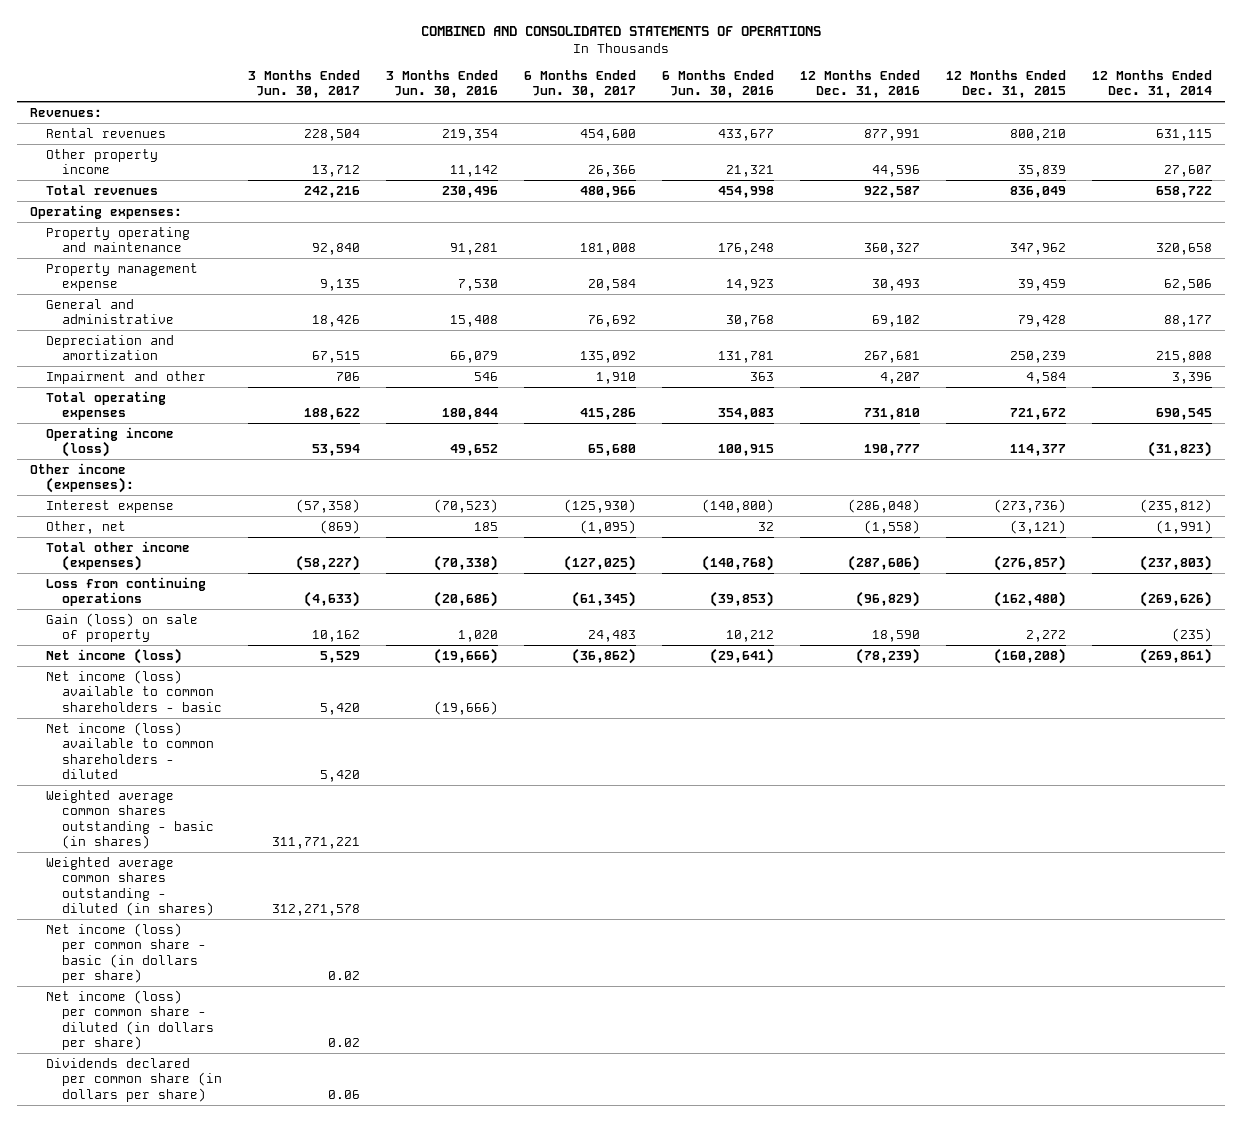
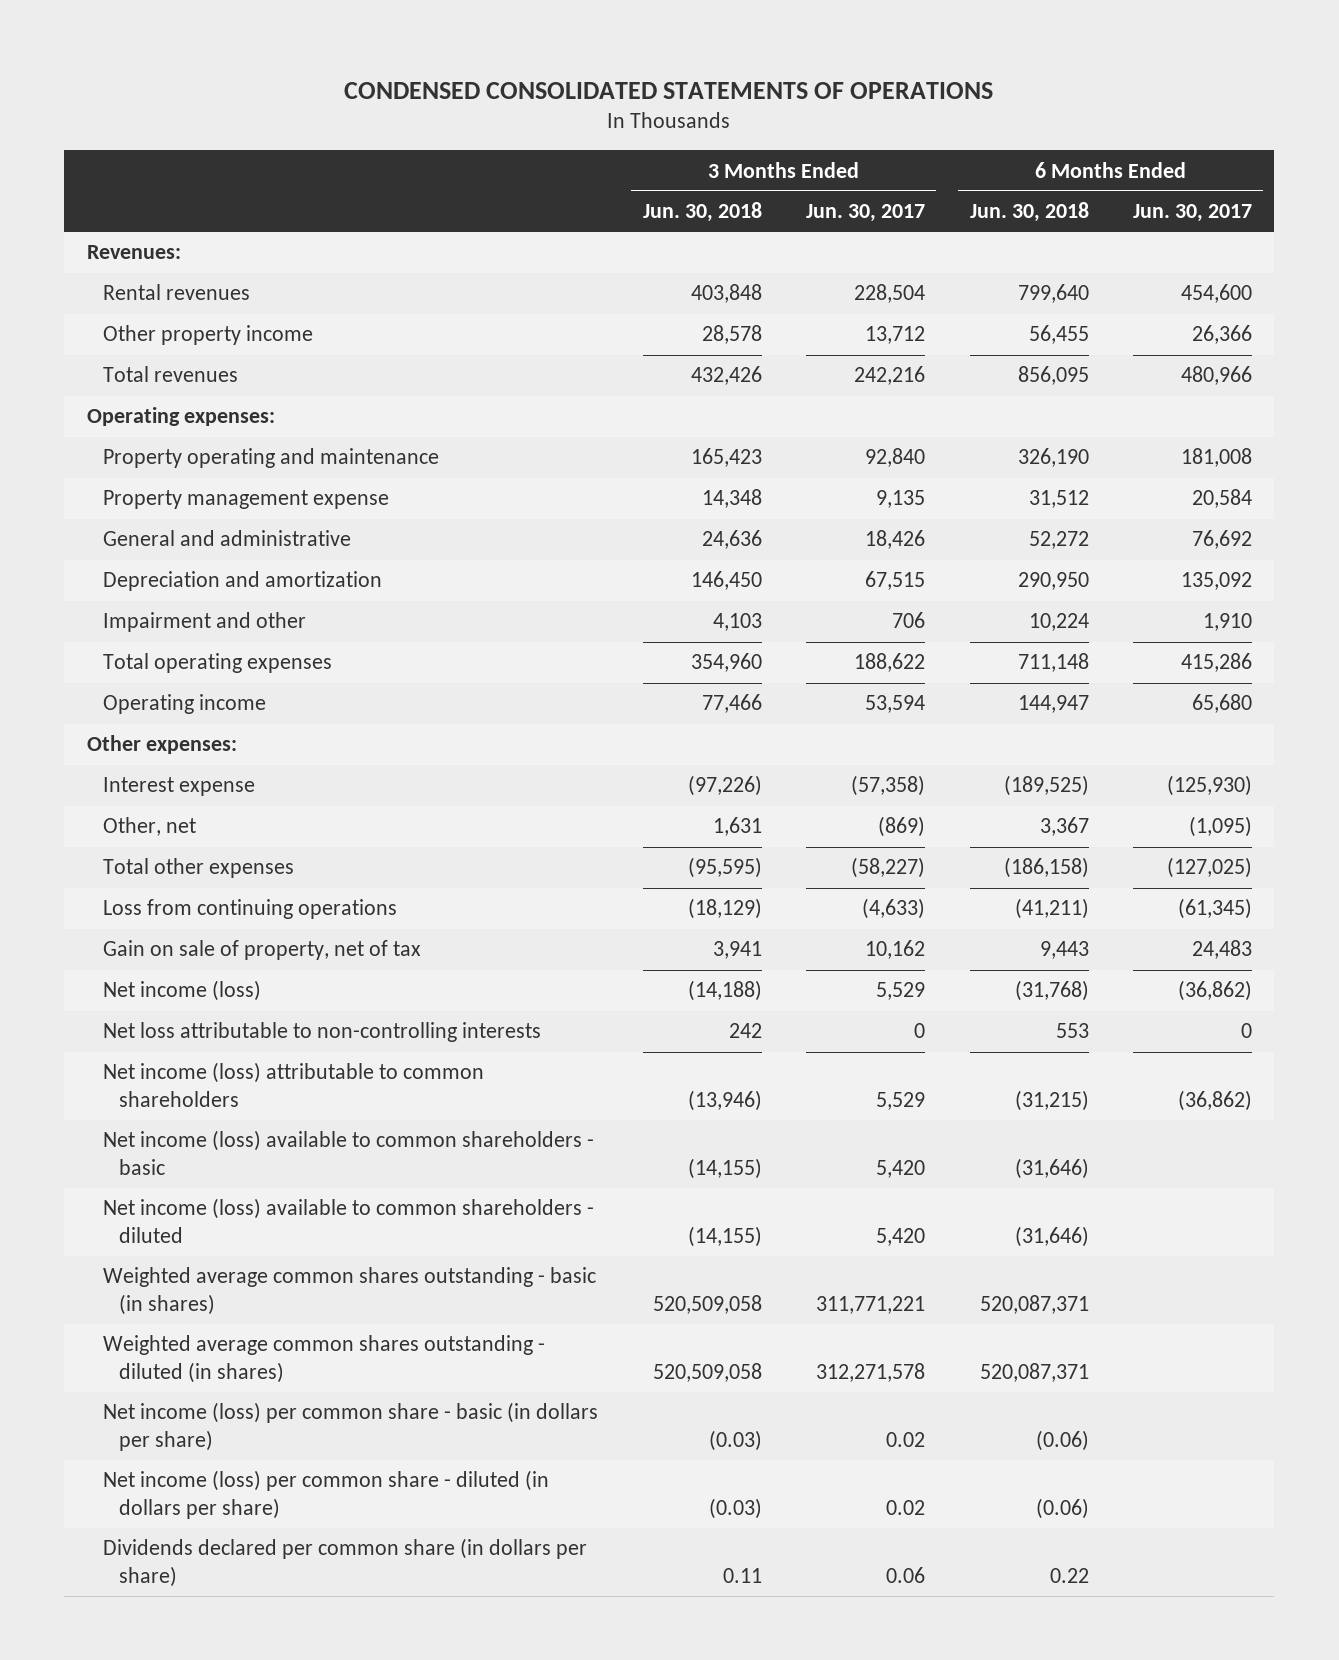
[420,26,821,37] COMBINED AND CONSOLIDATED STATEMENTS OF OPERATIONS -> [344,81,994,99] CONDENSED CONSOLIDATED STATEMENTS OF OPERATIONS
[385,69,498,99] 3 Months Ended Jun. 30, 2016 -> none
[661,69,774,99] 6 Months Ended Jun. 30, 2016 -> none
[799,69,920,99] 12 Months Ended Dec. 31, 2016 -> none
[945,69,1066,99] 12 Months Ended Dec. 31, 2015 -> none
[1091,69,1212,99] 12 Months Ended Dec. 31, 2014 -> none
none -> [642,202,762,223] Jun. 30, 2018
none -> [969,202,1089,223] Jun. 30, 2018
[45,426,174,458] Operating income (loss) -> [102,694,266,715] Operating income
[30,462,134,494] Other income (expenses): -> [86,735,237,755] Other expenses:
[45,540,190,572] Total other income (expenses) -> [102,858,294,879] Total other expenses
[45,612,198,643] Gain (loss) on sale of property -> [102,940,421,961] Gain on sale of property, net of tax
none -> [102,1022,541,1043] Net loss attributable to non-controlling interests
none -> [102,1062,484,1108] Net income (loss) attributable to common shareholders

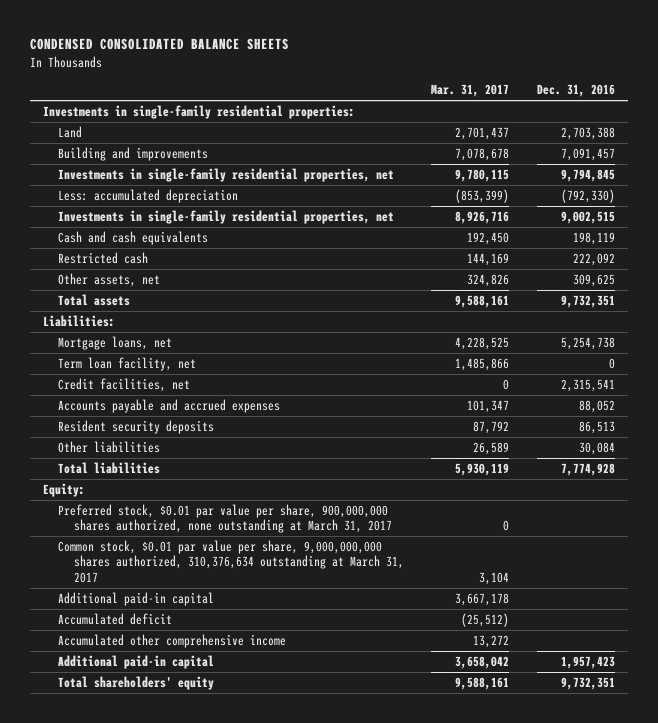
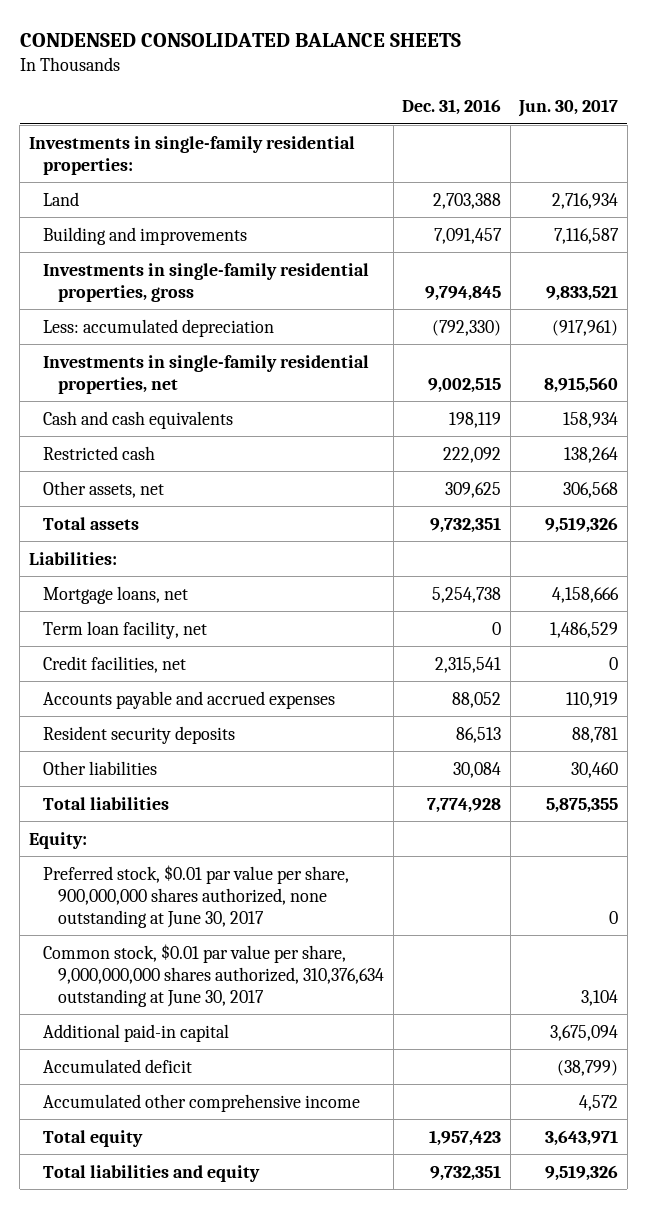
[431,84,510,98] Mar. 31, 2017 -> none
none -> [518,99,619,118] Jun. 30, 2017
[58,167,395,182] Investments in single-family residential properties, net -> [43,262,370,302] Investments in single-family residential properties, gross
[58,503,392,534] Preferred stock, $0.01 par value per share, 900,000,000 shares authorized, none outstanding at March 31, 2017 -> [43,864,350,928] Preferred stock, $0.01 par value per share, 900,000,000 shares authorized, none outstanding at June 30, 2017
[58,539,404,583] Common stock, $0.01 par value per share, 9,000,000,000 shares authorized, 310,376,634 outstanding at March 31, 2017 -> [43,943,385,1007] Common stock, $0.01 par value per share, 9,000,000,000 shares authorized, 310,376,634 outstanding at June 30, 2017
[58,654,215,669] Additional paid-in capital -> [43,1129,144,1147] Total equity
[58,675,215,690] Total shareholders' equity -> [43,1164,261,1182] Total liabilities and equity

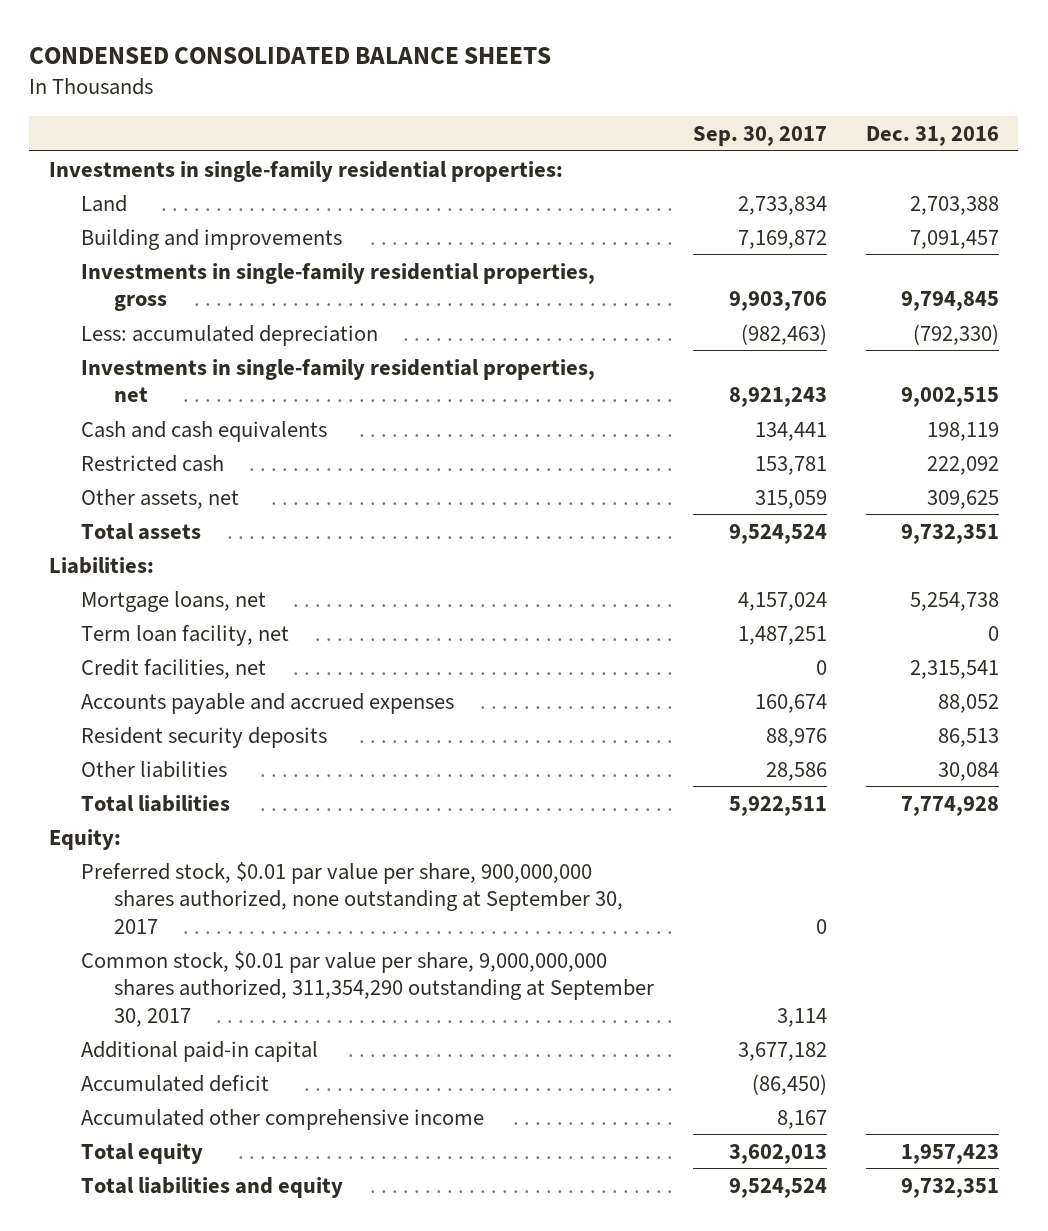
[518,99,619,118] Jun. 30, 2017 -> none
none -> [692,125,827,146] Sep. 30, 2017
[43,864,350,928] Preferred stock, $0.01 par value per share, 900,000,000 shares authorized, none outstanding at June 30, 2017 -> [81,861,623,934] Preferred stock, $0.01 par value per share, 900,000,000 shares authorized, none outstanding at September 30, 2017
[43,943,385,1007] Common stock, $0.01 par value per share, 9,000,000,000 shares authorized, 310,376,634 outstanding at June 30, 2017 -> [81,950,654,1027] Common stock, $0.01 par value per share, 9,000,000,000 shares authorized, 311,354,290 outstanding at September 30, 2017

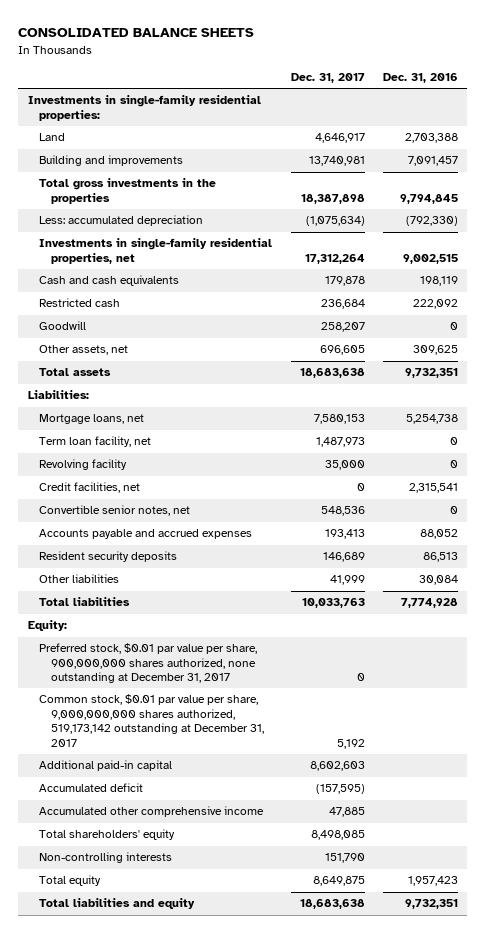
[29,46,552,64] CONDENSED CONSOLIDATED BALANCE SHEETS -> [18,28,255,38] CONSOLIDATED BALANCE SHEETS
[692,125,827,146] Sep. 30, 2017 -> none
none -> [290,73,365,84] Dec. 31, 2017
[81,262,596,312] Investments in single-family residential properties, gross -> [39,178,217,204] Total gross investments in the properties
none -> [39,321,87,331] Goodwill
none -> [39,459,128,471] Revolving facility
none -> [39,505,191,517] Convertible senior notes, net
[81,861,623,934] Preferred stock, $0.01 par value per share, 900,000,000 shares authorized, none outstanding at September 30, 2017 -> [39,643,258,684] Preferred stock, $0.01 par value per share, 900,000,000 shares authorized, none outstanding at December 31, 2017
[81,950,654,1027] Common stock, $0.01 par value per share, 9,000,000,000 shares authorized, 311,354,290 outstanding at September 30, 2017 -> [39,694,264,747] Common stock, $0.01 par value per share, 9,000,000,000 shares authorized, 519,173,142 outstanding at December 31, 2017
none -> [39,829,176,841] Total shareholders' equity
none -> [39,852,173,864] Non-controlling interests

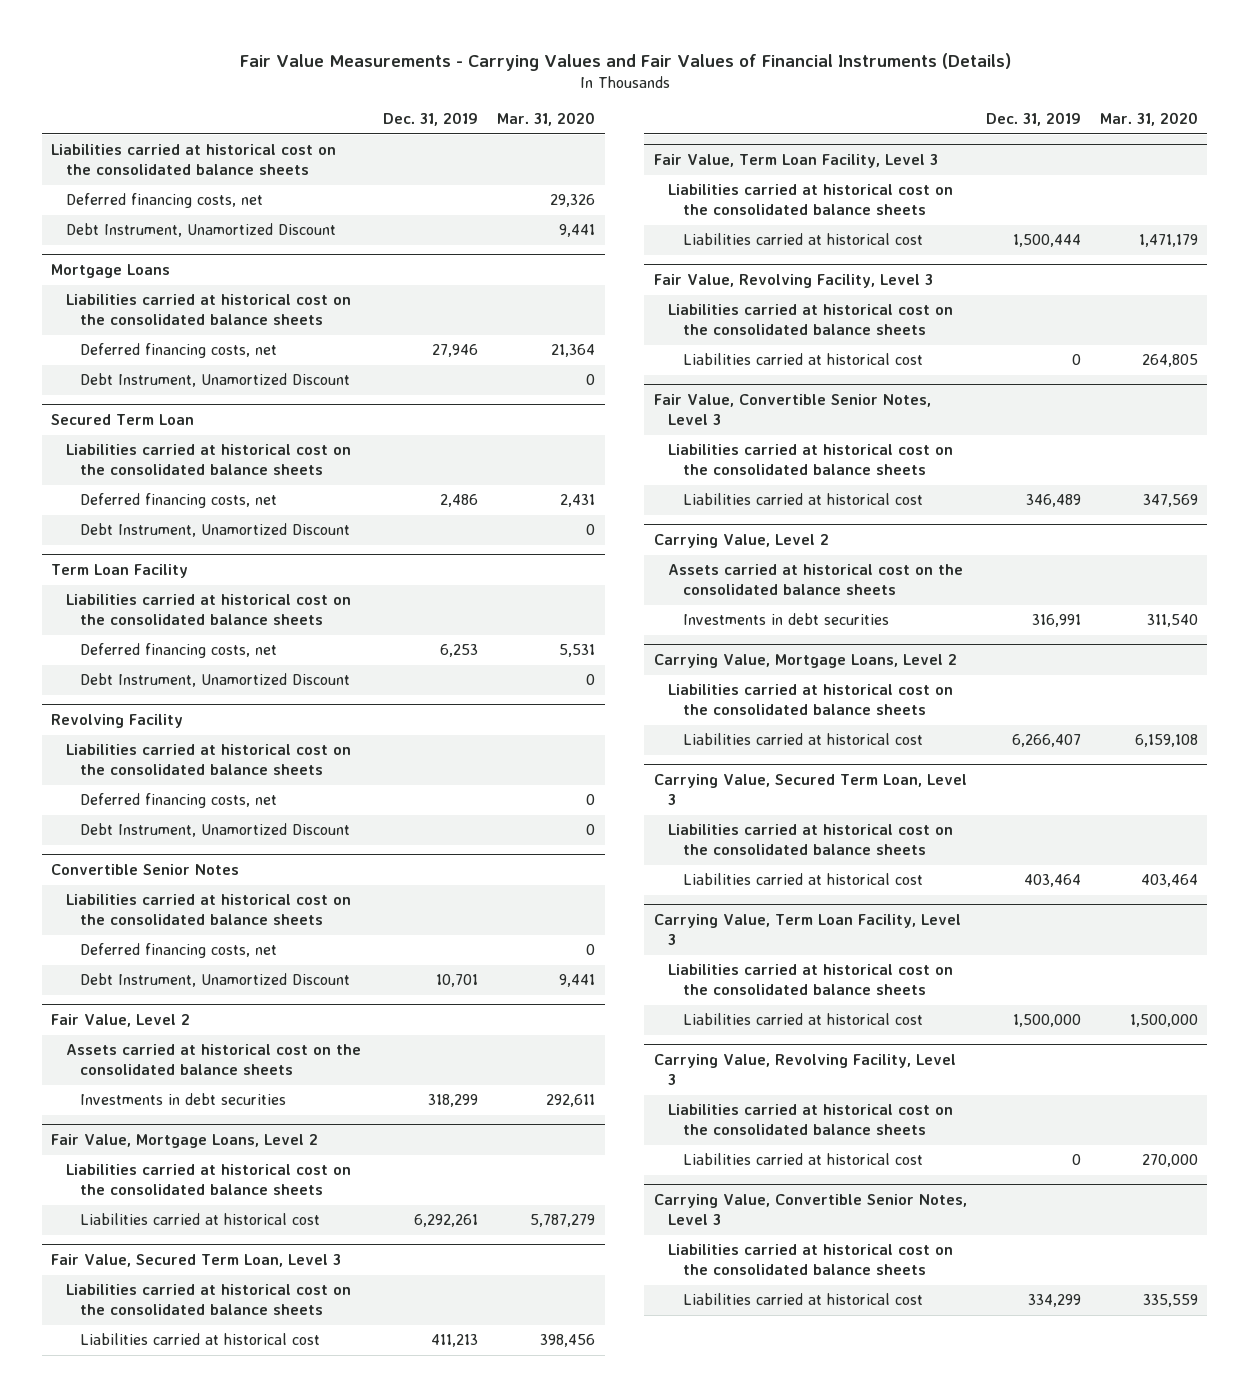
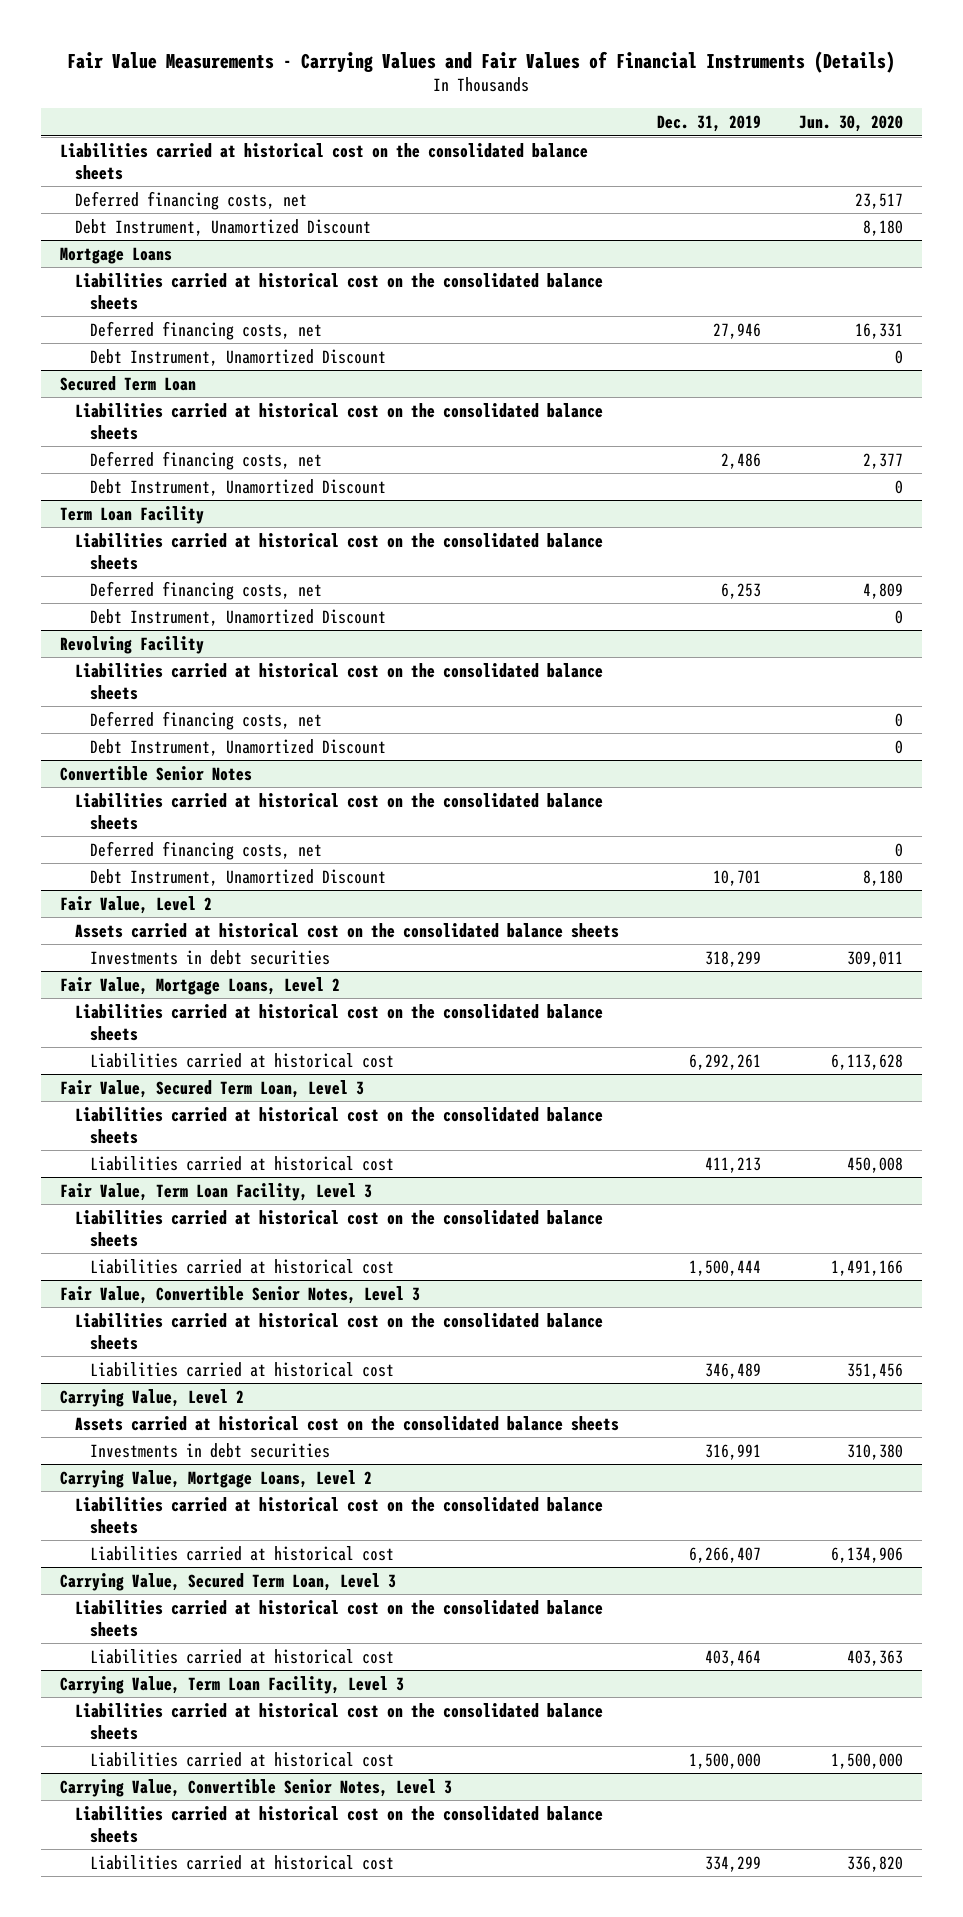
[497,112,596,127] Mar. 31, 2020 -> none
none -> [799,115,904,133] Jun. 30, 2020
[653,274,933,289] Fair Value, Revolving Facility, Level 3 -> none
[668,304,954,336] Liabilities carried at historical cost on the consolidated balance sheets -> none
[682,353,923,366] Liabilities carried at historical cost -> none
[653,1054,956,1086] Carrying Value, Revolving Facility, Level 3 -> none
[668,1104,954,1136] Liabilities carried at historical cost on the consolidated balance sheets -> none
[682,1153,923,1166] Liabilities carried at historical cost -> none

